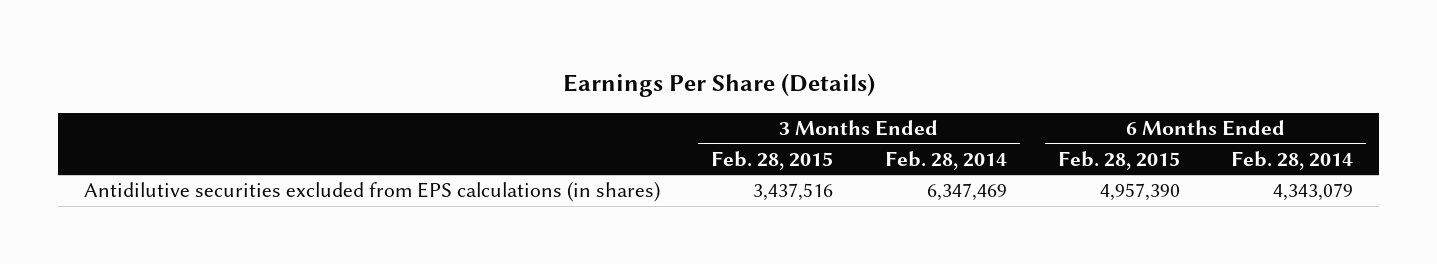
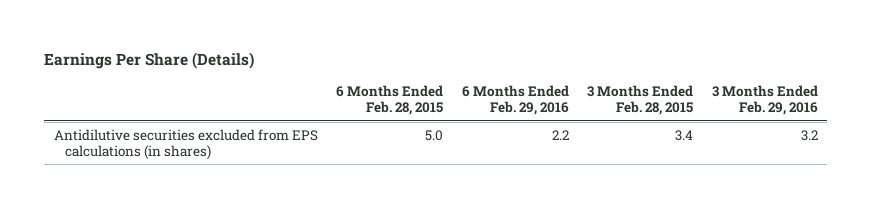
[884,150,1007,170] Feb. 28, 2014 -> none
[1231,150,1354,170] Feb. 28, 2014 -> none
none -> [461,84,569,116] 6 Months Ended Feb. 29, 2016
none -> [711,84,818,116] 3 Months Ended Feb. 29, 2016
[753,183,834,202] 3,437,516 -> [675,129,694,141] 3.4
[1100,183,1181,202] 4,957,390 -> [425,129,444,141] 5.0

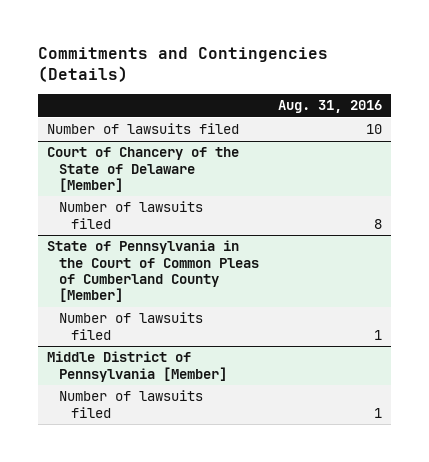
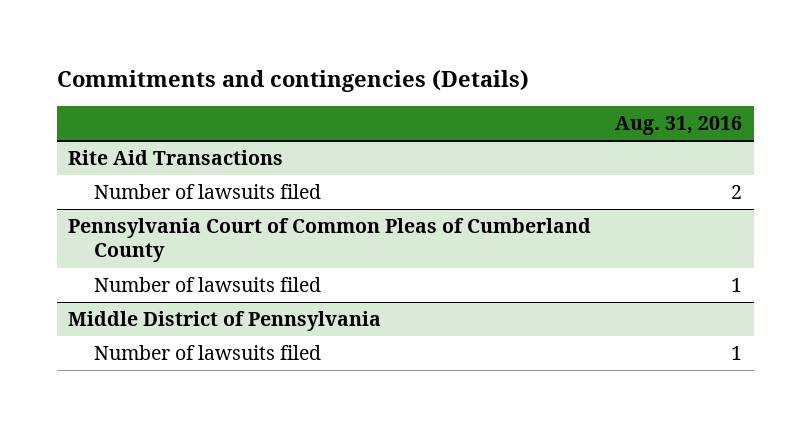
[37,46,328,83] Commitments and Contingencies (Details) -> [56,69,529,92] Commitments and contingencies (Details)
[46,147,239,192] Court of Chancery of the State of Delaware [Member] -> none
[59,201,204,229] Number of lawsuits filed -> none
none -> [68,150,284,166] Rite Aid Transactions
[365,124,382,135] 10 -> [730,185,742,200] 2
[46,240,260,303] State of Pennsylvania in the Court of Common Pleas of Cumberland County [Member] -> [68,218,592,263] Pennsylvania Court of Common Pleas of Cumberland County
[46,351,228,382] Middle District of Pennsylvania [Member] -> [68,311,382,332] Middle District of Pennsylvania

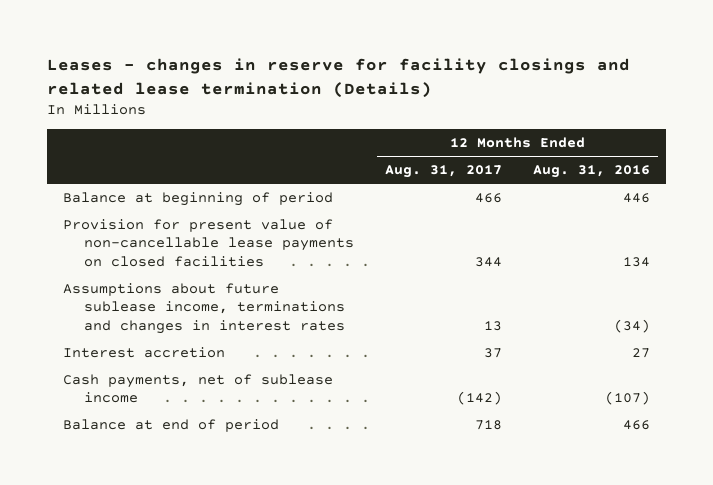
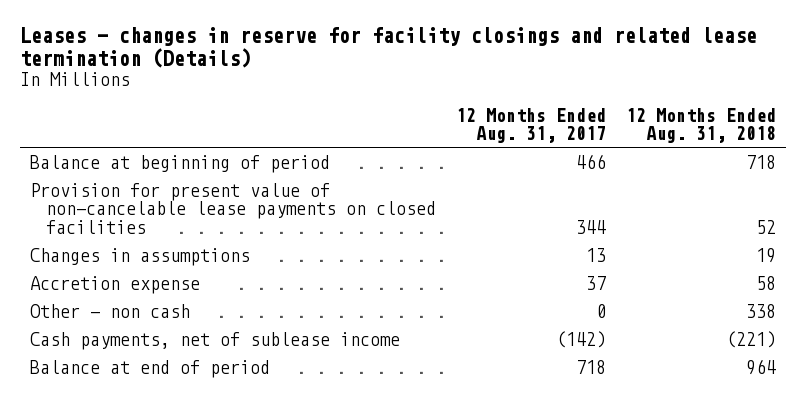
[533,165,651,179] Aug. 31, 2016 -> none
none -> [626,107,777,144] 12 Months Ended Aug. 31, 2018
[62,218,354,267] Provision for present value of non-cancellable lease payments on closed facilities -> [29,182,437,234] Provision for present value of non-cancelable lease payments on closed facilities
[62,282,345,334] Assumptions about future sublease income, terminations and changes in interest rates -> [29,247,250,266] Changes in assumptions
[62,346,225,358] Interest accretion -> [29,275,200,294] Accretion expense
none -> [29,303,190,318] Other - non cash

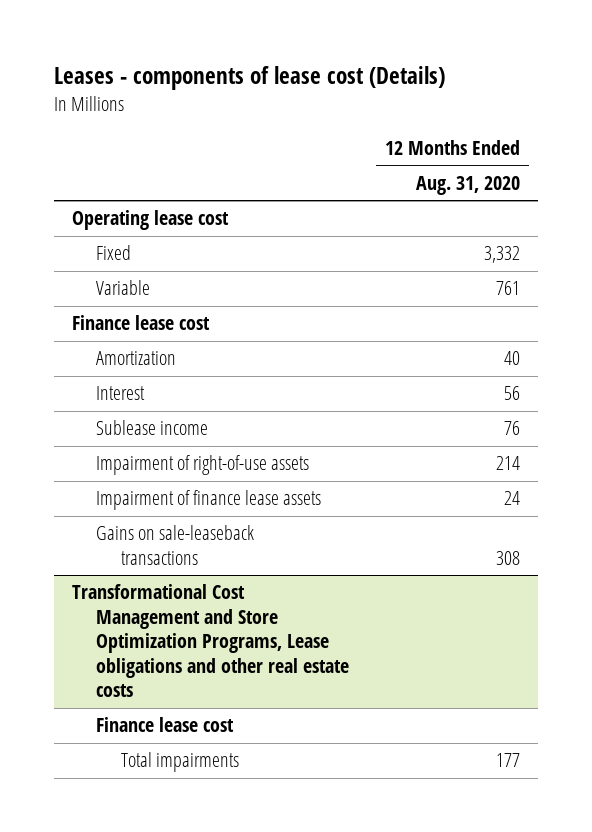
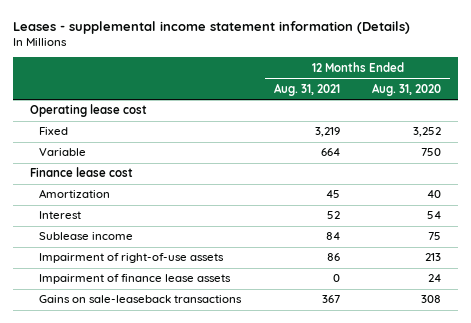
[53,66,445,91] Leases - components of lease cost (Details) -> [13,20,411,34] Leases - supplemental income statement information (Details)
none -> [273,82,340,96] Aug. 31, 2021
[484,246,521,264] 3,332 -> [413,127,442,138] 3,252
[496,281,521,296] 761 -> [421,148,442,157] 750
[504,386,521,401] 56 -> [427,211,442,220] 54
[504,421,521,436] 76 -> [428,232,442,241] 75
[496,456,521,471] 214 -> [425,253,442,262] 213
[71,584,350,698] Transformational Cost Management and Store Optimization Programs, Lease obligations and other real estate costs -> none
[96,717,235,733] Finance lease cost -> none
[121,752,240,773] Total impairments -> none

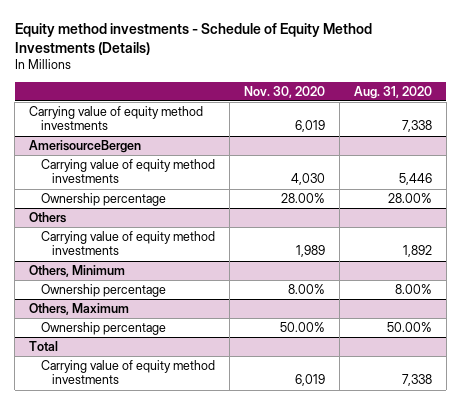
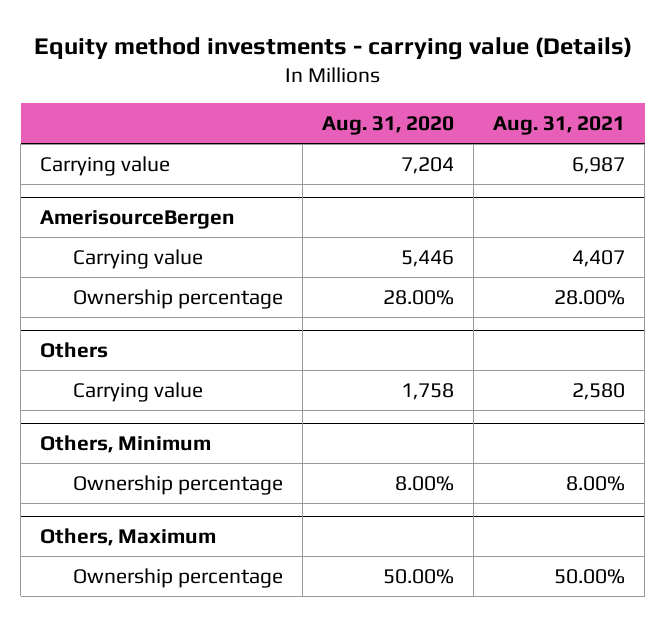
[14,22,372,55] Equity method investments - Schedule of Equity Method Investments (Details) -> [33,36,632,60] Equity method investments - carrying value (Details)
[243,85,325,98] Nov. 30, 2020 -> none
none -> [493,116,626,136] Aug. 31, 2021
[29,106,204,131] Carrying value of equity method investments -> [40,155,171,176] Carrying value
[401,120,432,133] 7,338 -> [401,156,455,174] 7,204
[40,159,215,184] Carrying value of equity method investments -> [73,248,204,269] Carrying value
[40,231,215,256] Carrying value of equity method investments -> [73,381,204,402] Carrying value
[402,245,432,258] 1,892 -> [401,382,455,400] 1,758
[29,341,59,352] Total -> none
[40,360,215,385] Carrying value of equity method investments -> none

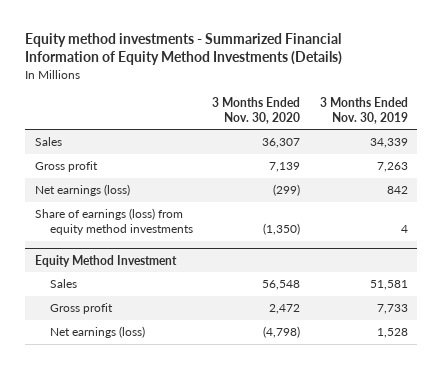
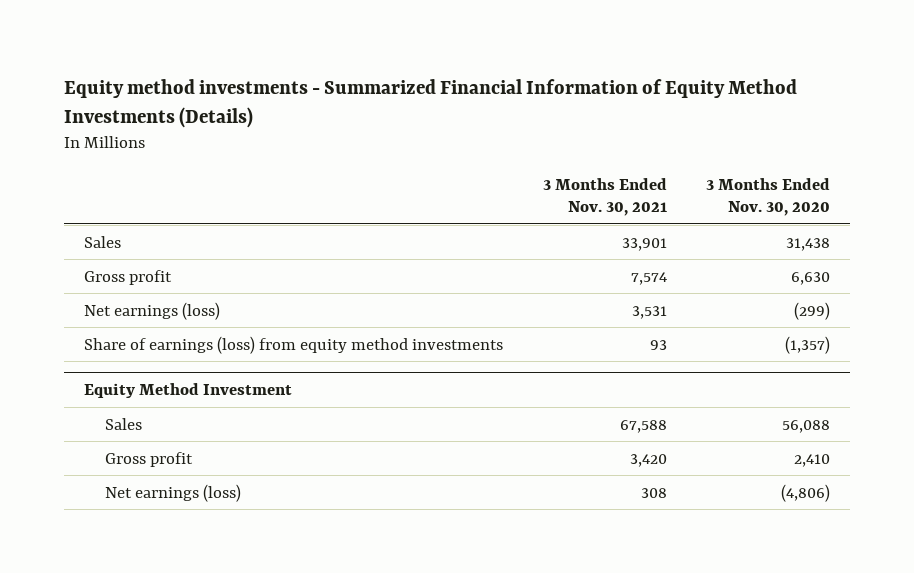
[319,97,408,124] 3 Months Ended Nov. 30, 2019 -> none
none -> [542,177,667,216] 3 Months Ended Nov. 30, 2021
[262,138,301,149] 36,307 -> [786,237,831,251] 31,438
[269,162,301,173] 7,139 -> [791,271,831,285] 6,630
[263,222,301,235] (1,350) -> [785,335,831,354] (1,357)
[262,280,301,291] 56,548 -> [782,419,831,433] 56,088
[269,304,301,315] 2,472 -> [794,453,831,467] 2,410
[263,326,301,339] (4,798) -> [781,483,831,502] (4,806)

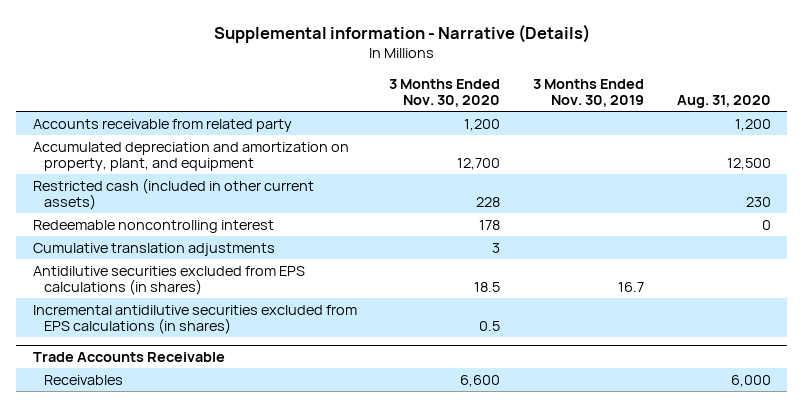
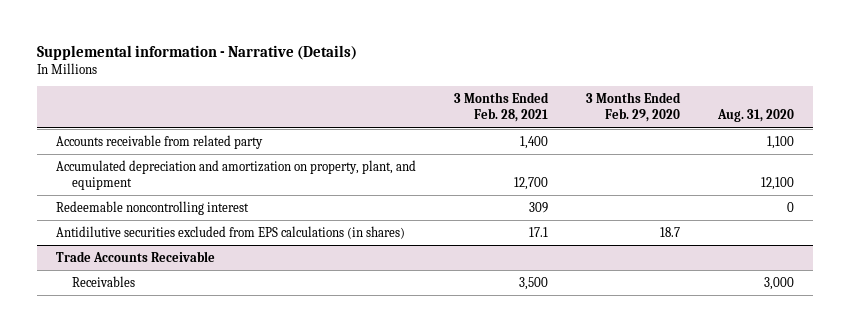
[389,78,501,108] 3 Months Ended Nov. 30, 2020 -> none
[532,78,644,108] 3 Months Ended Nov. 30, 2019 -> none
none -> [453,92,549,123] 3 Months Ended Feb. 28, 2021
none -> [586,92,682,123] 3 Months Ended Feb. 29, 2020
[32,177,314,211] Restricted cash (included in other current assets) -> none
[734,118,771,131] 1,200 -> [767,136,795,150] 1,100
[726,158,771,171] 12,500 -> [761,176,795,190] 12,100
[32,242,275,256] Cumulative translation adjustments -> none
[32,304,357,335] Incremental antidilutive securities excluded from EPS calculations (in shares) -> none
[730,374,771,387] 6,000 -> [764,277,795,291] 3,000

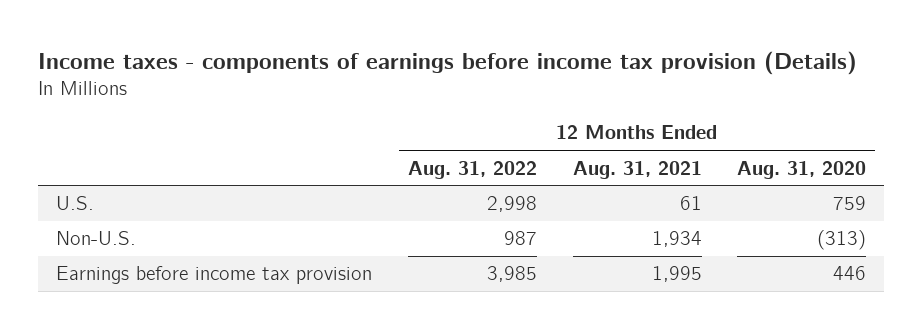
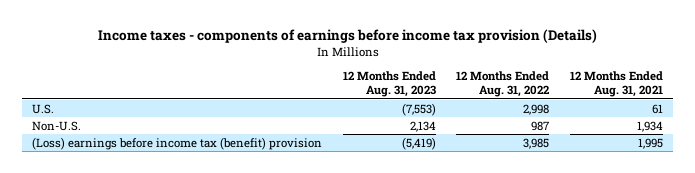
[737,160,867,179] Aug. 31, 2020 -> none
none -> [342,70,436,98] 12 Months Ended Aug. 31, 2023
[55,266,372,285] Earnings before income tax provision -> [32,136,323,150] (Loss) earnings before income tax (benefit) provision

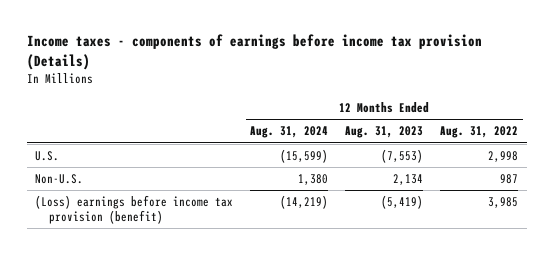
[570,70,664,98] 12 Months Ended Aug. 31, 2021 -> none
none -> [250,126,329,139] Aug. 31, 2024
[32,136,323,150] (Loss) earnings before income tax (benefit) provision -> [35,195,234,225] (Loss) earnings before income tax provision (benefit)

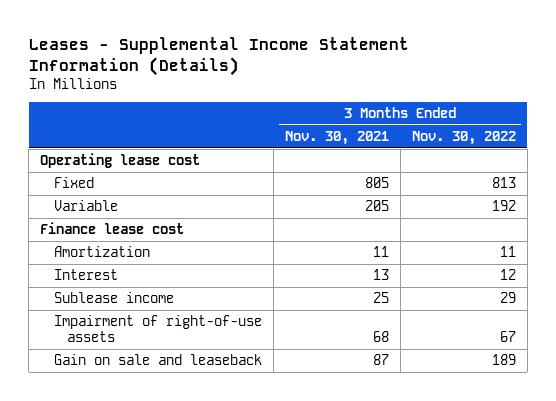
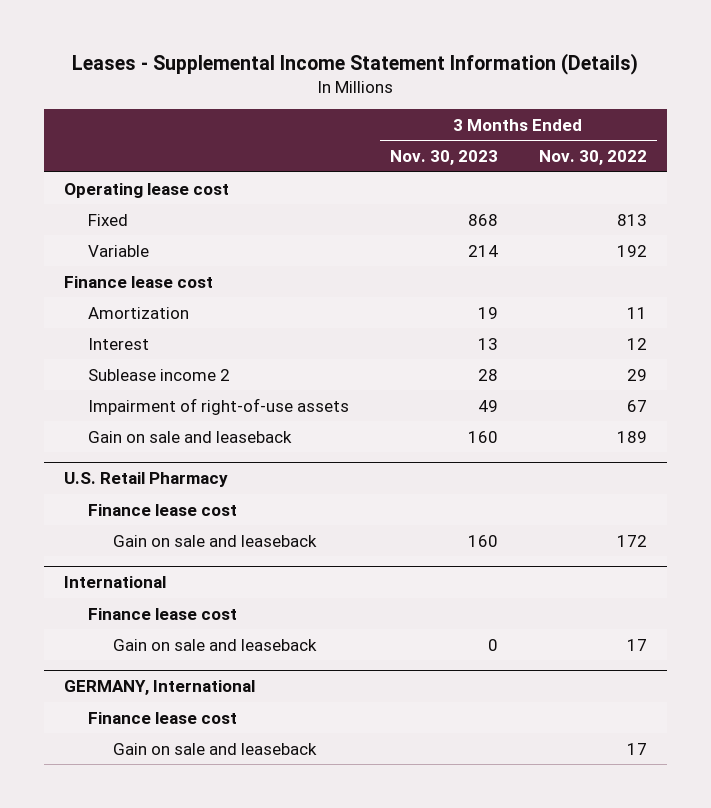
[284,130,389,145] Nov. 30, 2021 -> none
none -> [389,150,498,166] Nov. 30, 2023
[53,292,174,304] Sublease income -> [88,368,231,381] Sublease income 2
none -> [64,472,229,488] U.S. Retail Pharmacy
none -> [88,503,238,516] Finance lease cost
none -> [112,534,317,547] Gain on sale and leaseback
none -> [64,576,167,589] International
none -> [88,607,238,620] Finance lease cost
none -> [112,638,317,651] Gain on sale and leaseback
none -> [64,680,256,696] GERMANY, International
none -> [88,711,238,724] Finance lease cost
none -> [112,742,317,755] Gain on sale and leaseback

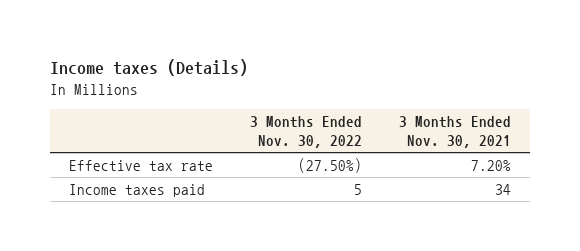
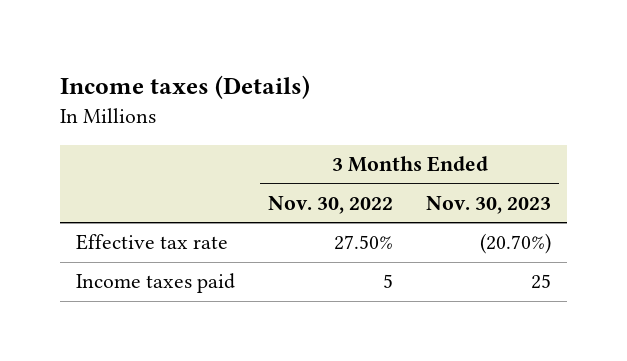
[399,115,512,149] 3 Months Ended Nov. 30, 2021 -> none
none -> [425,195,551,214] Nov. 30, 2023
[298,157,363,173] (27.50%) -> [334,235,394,251] 27.50%

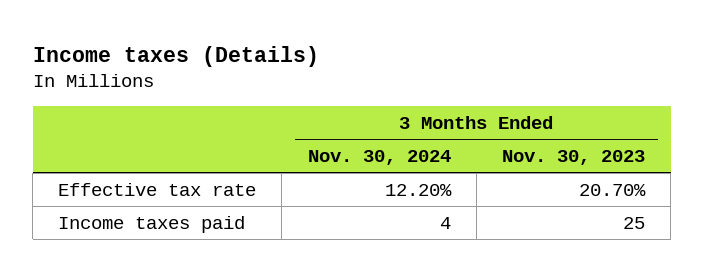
[268,195,394,214] Nov. 30, 2022 -> none
none -> [307,149,451,165] Nov. 30, 2024
[479,233,551,255] (20.70%) -> [578,183,646,196] 20.70%

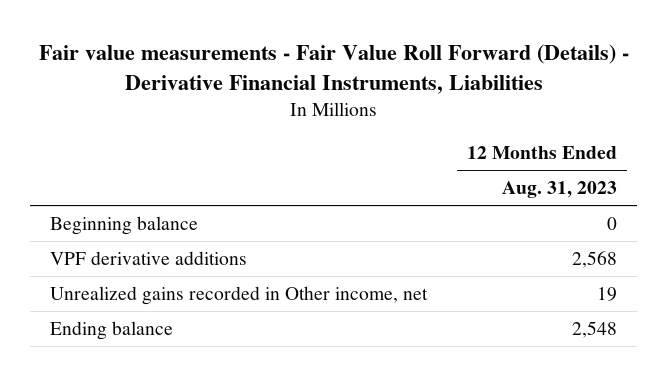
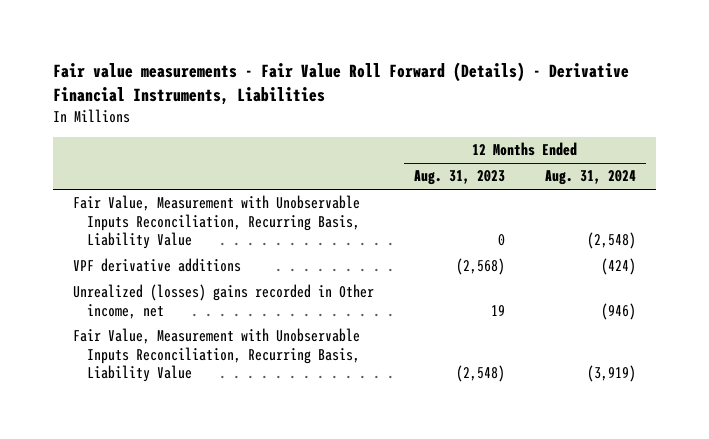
none -> [544,170,636,186] Aug. 31, 2024
[50,320,174,340] Ending balance -> none
[50,215,199,235] Beginning balance -> [73,195,361,250] Fair Value, Measurement with Unobservable Inputs Reconciliation, Recurring Basis, Liability Value
[572,250,618,268] 2,568 -> [456,258,506,276] (2,568)
[50,285,429,305] Unrealized gains recorded in Other income, net -> [73,284,375,319] Unrealized (losses) gains recorded in Other income, net
none -> [73,328,361,383] Fair Value, Measurement with Unobservable Inputs Reconciliation, Recurring Basis, Liability Value

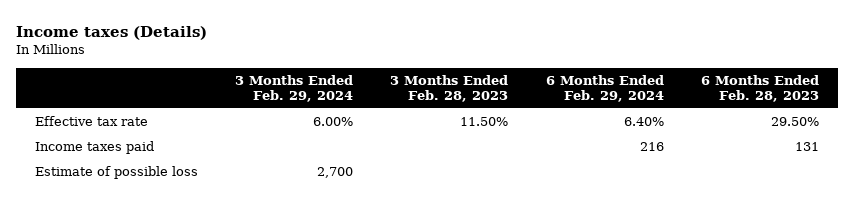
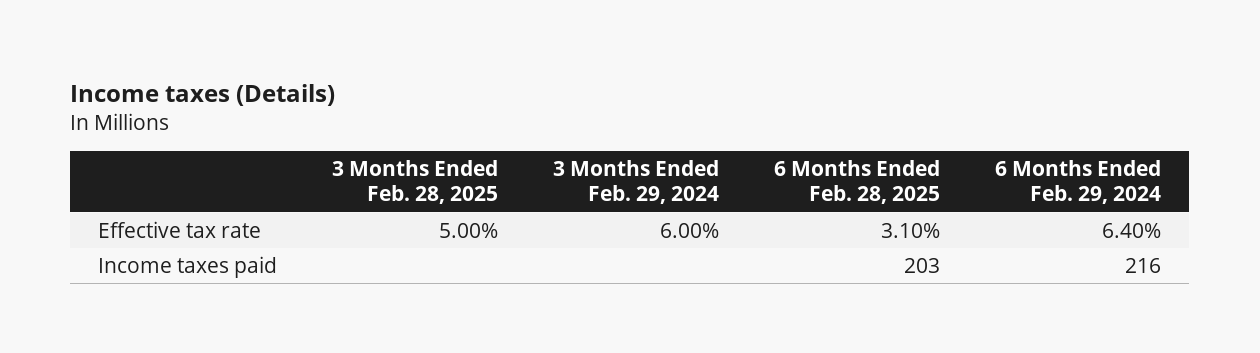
[390,74,509,103] 3 Months Ended Feb. 28, 2023 -> none
[700,74,819,103] 6 Months Ended Feb. 28, 2023 -> none
none -> [332,159,499,205] 3 Months Ended Feb. 28, 2025
none -> [774,159,941,205] 6 Months Ended Feb. 28, 2025
[34,166,198,180] Estimate of possible loss -> none

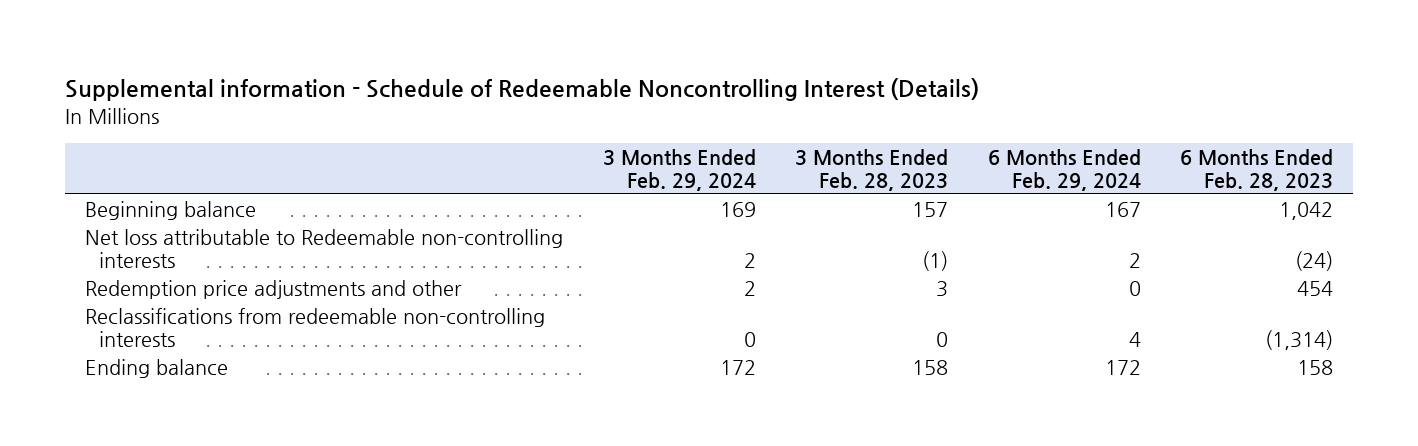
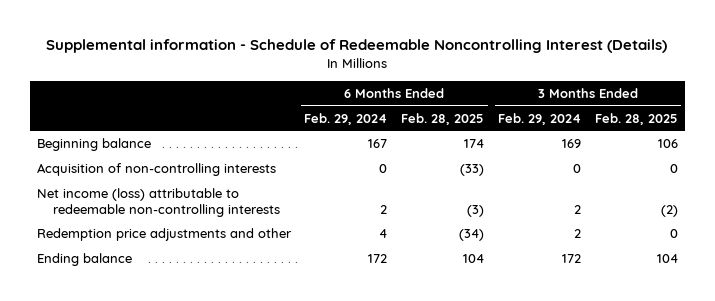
[795,148,949,191] 3 Months Ended Feb. 28, 2023 -> none
[1180,148,1334,191] 6 Months Ended Feb. 28, 2023 -> none
none -> [401,112,485,125] Feb. 28, 2025
none -> [594,112,678,125] Feb. 28, 2025
[85,308,546,348] Reclassifications from redeemable non-controlling interests -> none
none -> [36,163,276,177] Acquisition of non-controlling interests
[85,229,564,269] Net loss attributable to Redeemable non-controlling interests -> [36,188,281,217] Net income (loss) attributable to redeemable non-controlling interests
[1128,281,1141,297] 0 -> [379,229,388,239] 4

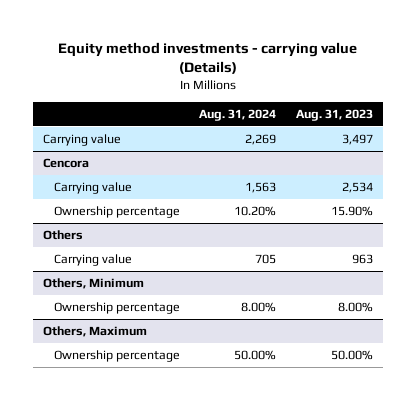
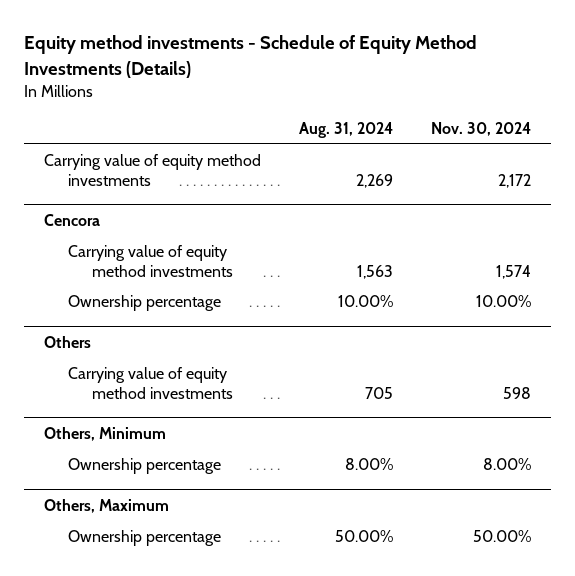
[57,41,357,75] Equity method investments - carrying value (Details) -> [24,35,478,78] Equity method investments - Schedule of Equity Method Investments (Details)
[296,108,374,121] Aug. 31, 2023 -> none
none -> [431,121,532,136] Nov. 30, 2024
[42,134,121,147] Carrying value -> [43,154,261,186] Carrying value of equity method investments
[53,182,132,195] Carrying value -> [67,245,233,277] Carrying value of equity method investments
[234,206,277,217] 10.20% -> [337,295,393,308] 10.00%
[53,254,132,267] Carrying value -> [67,367,233,399] Carrying value of equity method investments

